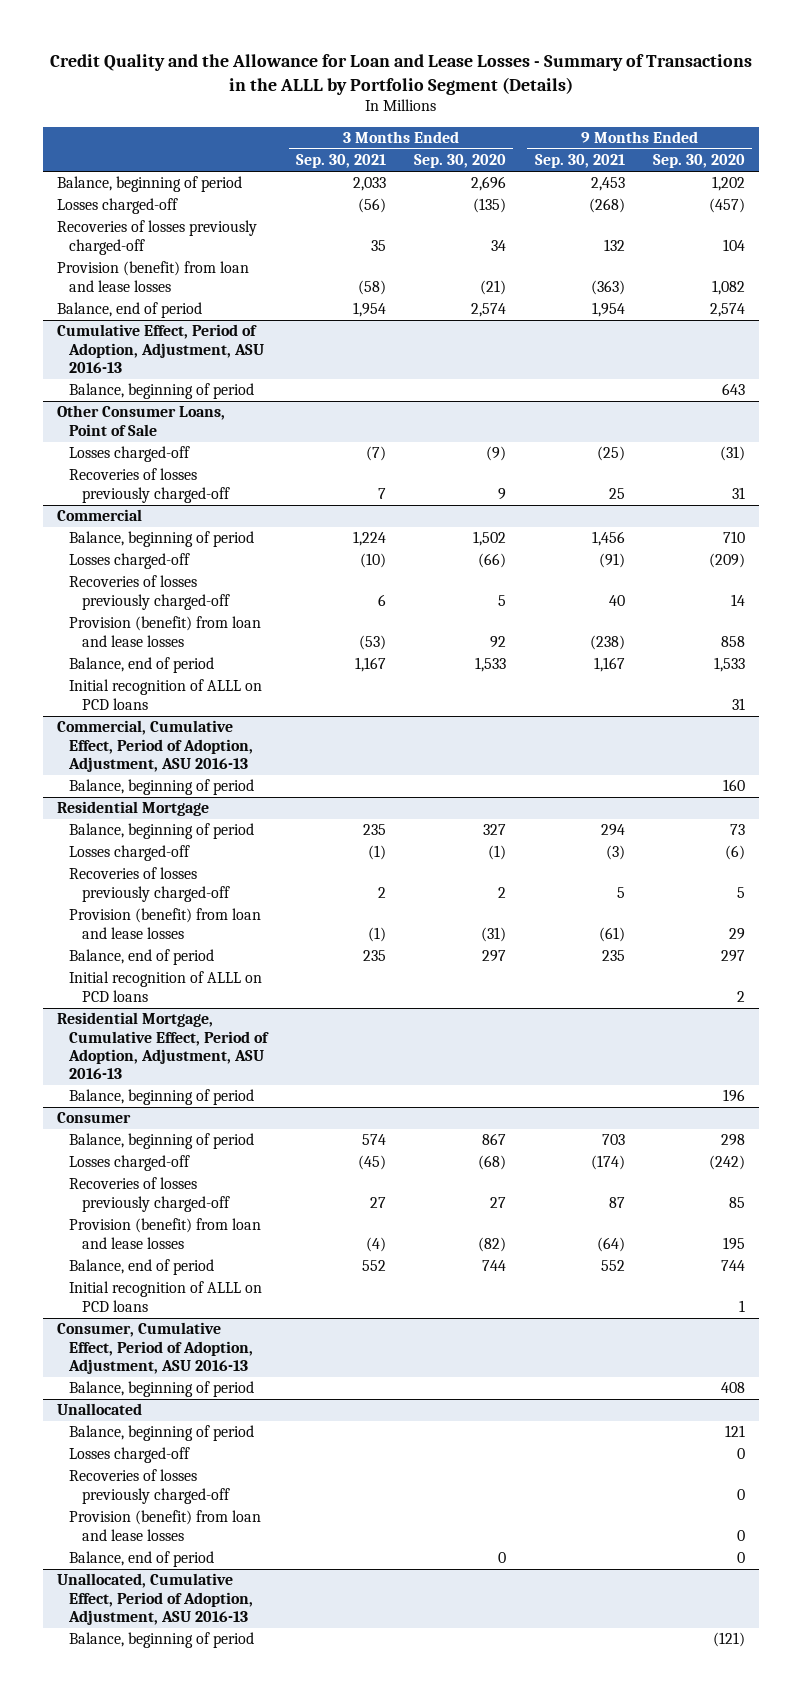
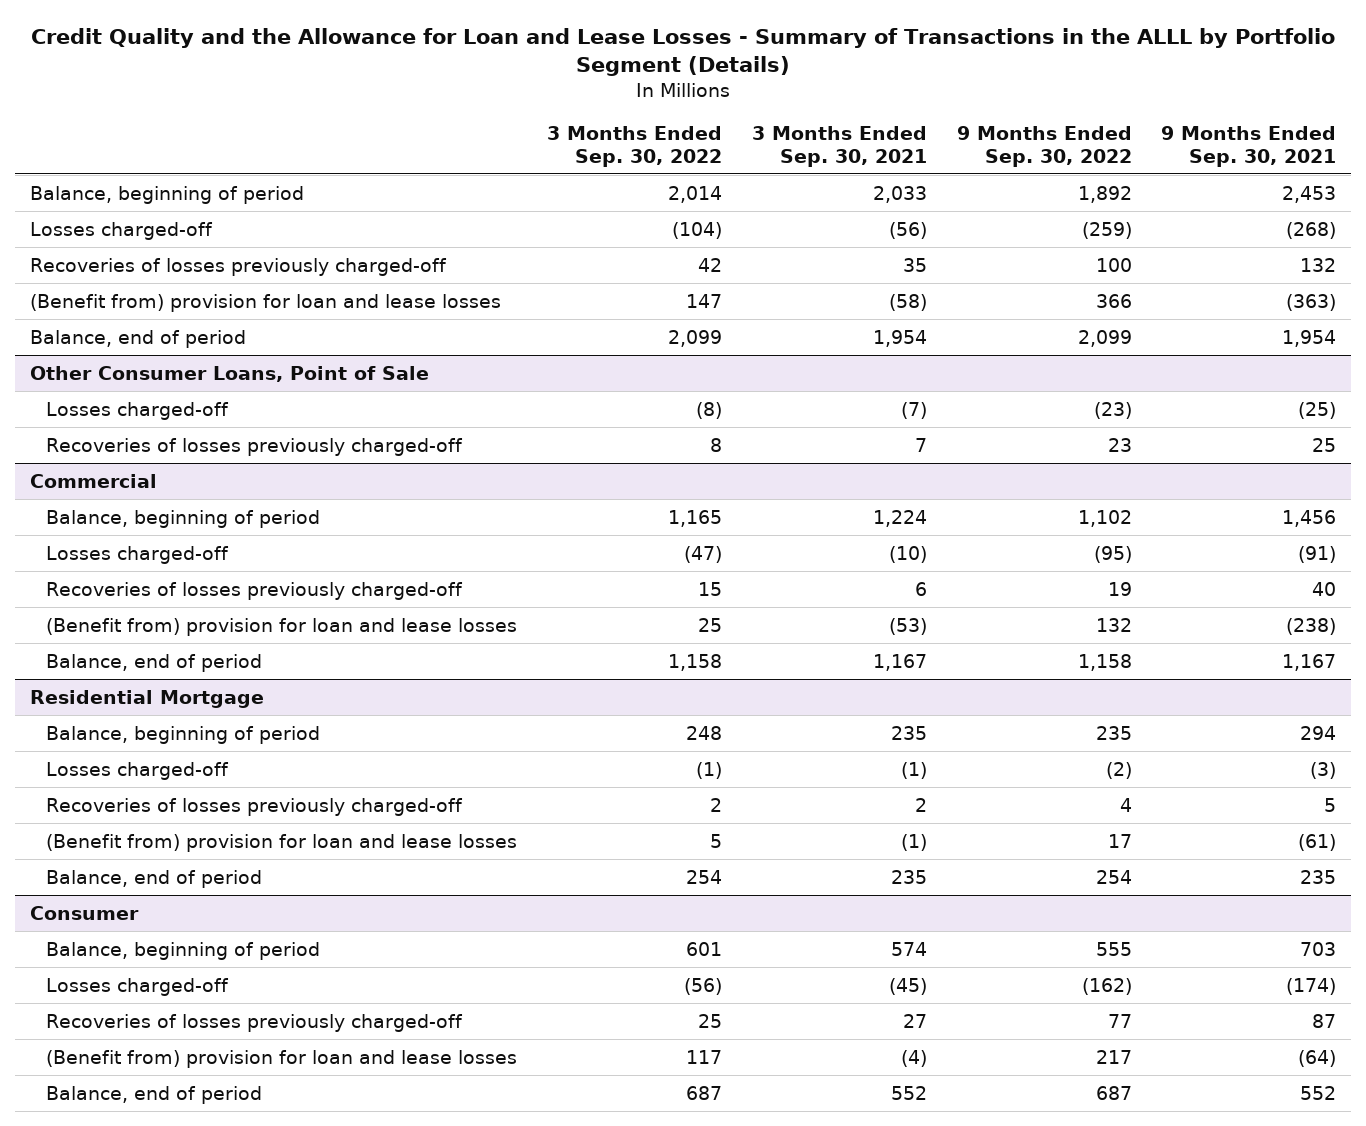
[414,154,507,169] Sep. 30, 2020 -> none
[652,154,745,169] Sep. 30, 2020 -> none
none -> [547,126,723,167] 3 Months Ended Sep. 30, 2022
none -> [956,126,1132,167] 9 Months Ended Sep. 30, 2022
[57,261,250,292] Provision (benefit) from loan and lease losses -> [29,293,501,312] (Benefit from) provision for loan and lease losses
[57,324,265,373] Cumulative Effect, Period of Adoption, Adjustment, ASU 2016-13 -> none
[69,383,255,400] Balance, beginning of period -> none
[69,616,262,647] Provision (benefit) from loan and lease losses -> [46,617,518,636] (Benefit from) provision for loan and lease losses
[69,679,263,710] Initial recognition of ALLL on PCD loans -> none
[57,720,254,772] Commercial, Cumulative Effect, Period of Adoption, Adjustment, ASU 2016-13 -> none
[69,779,255,796] Balance, beginning of period -> none
[69,908,262,939] Provision (benefit) from loan and lease losses -> [46,833,518,852] (Benefit from) provision for loan and lease losses
[69,971,263,1002] Initial recognition of ALLL on PCD loans -> none
[57,1012,270,1080] Residential Mortgage, Cumulative Effect, Period of Adoption, Adjustment, ASU 2016-13 -> none
[69,1089,255,1106] Balance, beginning of period -> none
[69,1218,262,1249] Provision (benefit) from loan and lease losses -> [46,1049,518,1068] (Benefit from) provision for loan and lease losses
[69,1281,263,1312] Initial recognition of ALLL on PCD loans -> none
[57,1322,254,1374] Consumer, Cumulative Effect, Period of Adoption, Adjustment, ASU 2016-13 -> none
[69,1381,255,1398] Balance, beginning of period -> none
[57,1403,143,1416] Unallocated -> none
[69,1425,255,1442] Balance, beginning of period -> none
[69,1447,191,1464] Losses charged-off -> none
[69,1469,230,1504] Recoveries of losses previously charged-off -> none
[69,1510,262,1541] Provision (benefit) from loan and lease losses -> none
[69,1551,215,1568] Balance, end of period -> none
[57,1573,254,1625] Unallocated, Cumulative Effect, Period of Adoption, Adjustment, ASU 2016-13 -> none
[69,1632,255,1649] Balance, beginning of period -> none

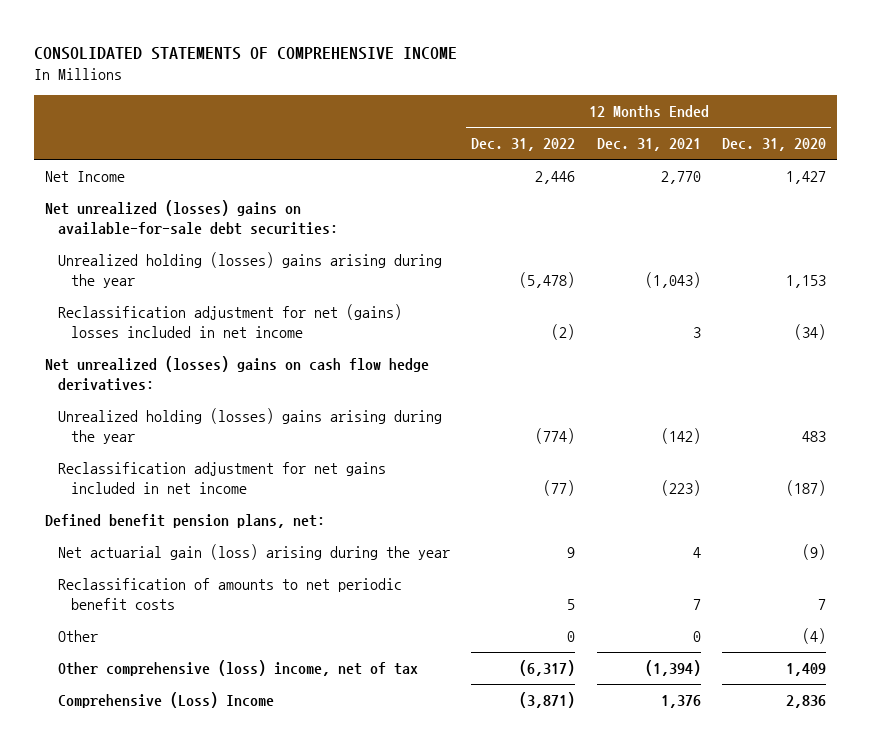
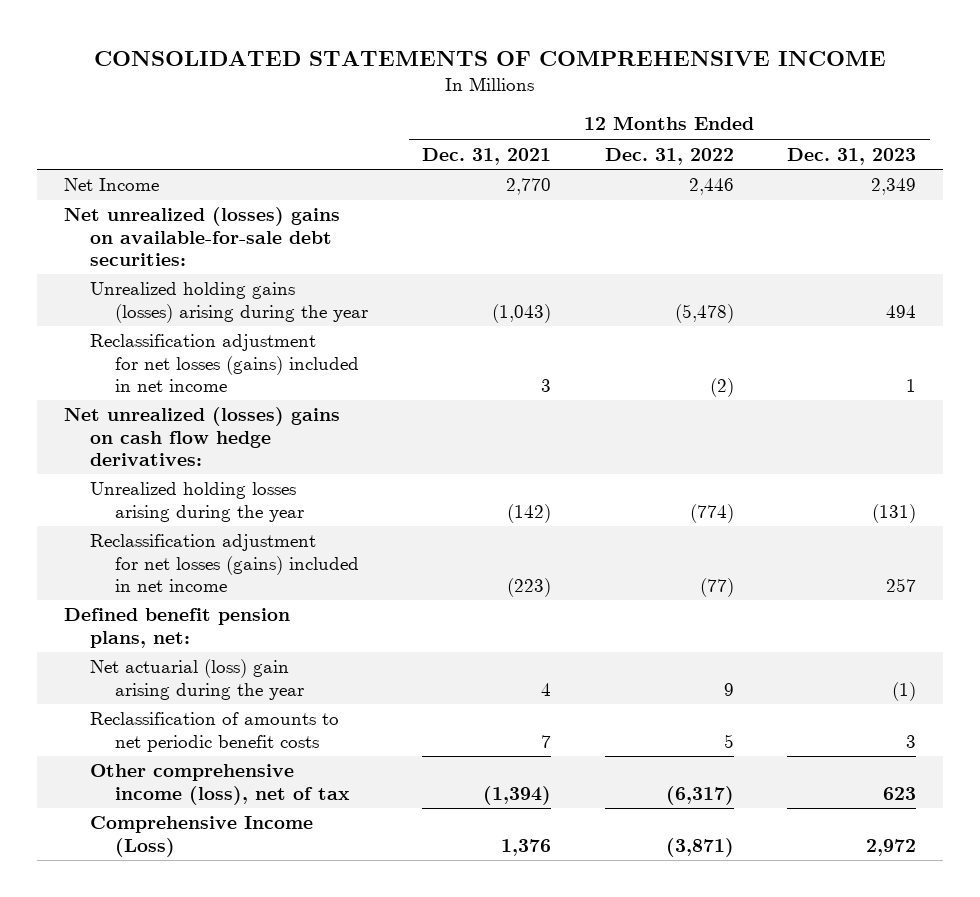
[722,138,827,152] Dec. 31, 2020 -> none
none -> [787,147,917,165] Dec. 31, 2023
[57,252,442,289] Unrealized holding (losses) gains arising during the year -> [89,282,369,323] Unrealized holding gains (losses) arising during the year
[57,304,402,339] Reclassification adjustment for net (gains) losses included in net income -> [89,334,360,392] Reclassification adjustment for net losses (gains) included in net income
[57,408,442,445] Unrealized holding (losses) gains arising during the year -> [89,482,305,522] Unrealized holding losses arising during the year
[57,462,386,495] Reclassification adjustment for net gains included in net income -> [89,534,360,592] Reclassification adjustment for net losses (gains) included in net income
[57,544,450,561] Net actuarial gain (loss) arising during the year -> [89,659,305,700] Net actuarial (loss) gain arising during the year
[57,630,98,643] Other -> none
[57,660,418,677] Other comprehensive (loss) income, net of tax -> [89,764,351,805] Other comprehensive income (loss), net of tax
[57,692,274,709] Comprehensive (Loss) Income -> [89,816,313,857] Comprehensive Income (Loss)

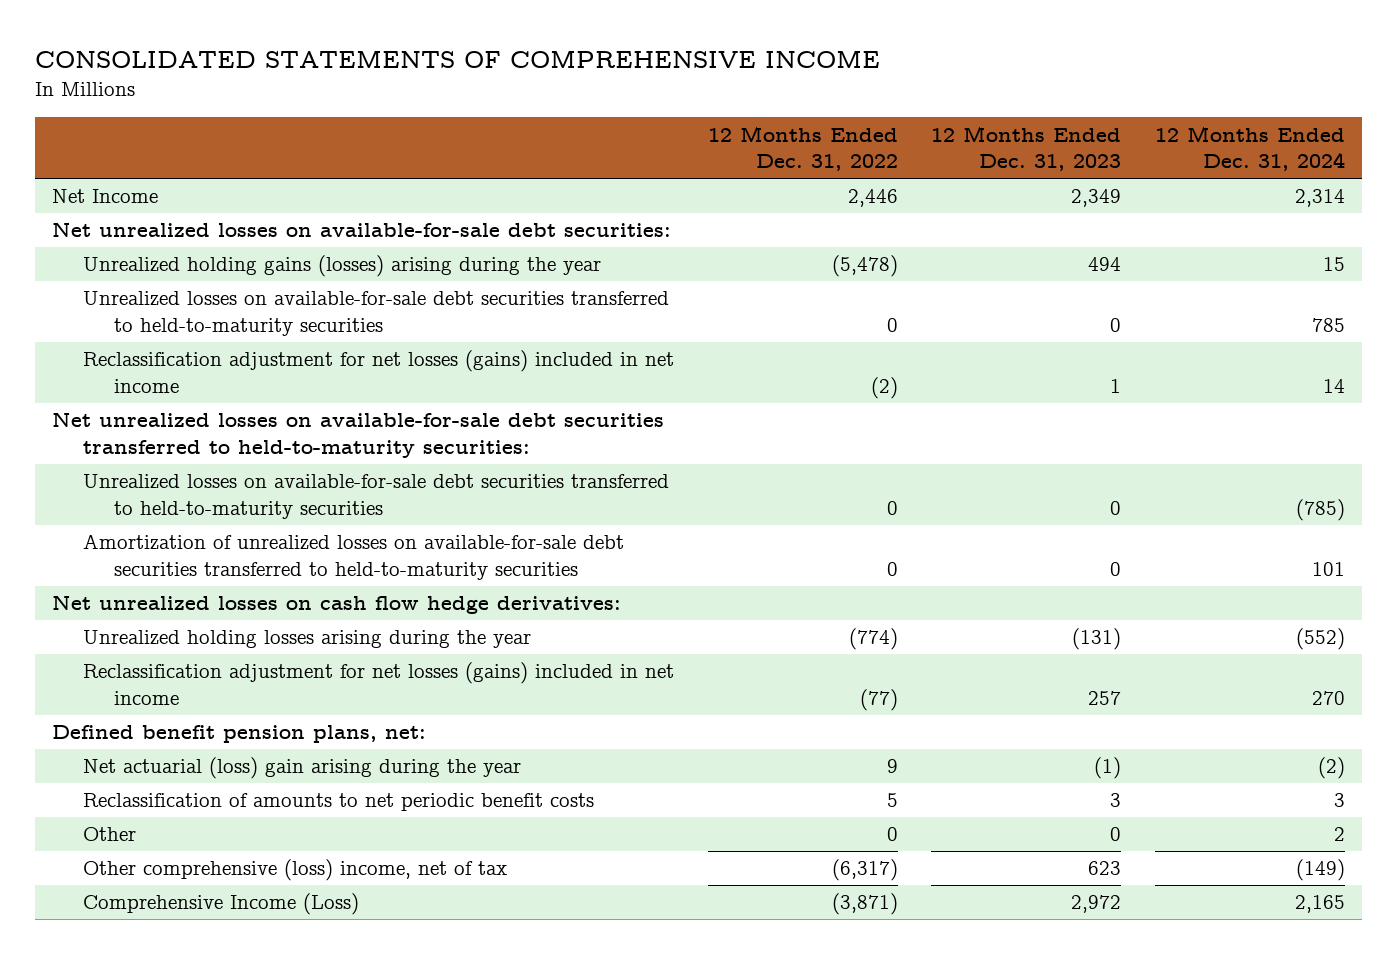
[422,147,552,165] Dec. 31, 2021 -> none
none -> [1154,125,1345,172] 12 Months Ended Dec. 31, 2024
[63,207,340,266] Net unrealized (losses) gains on available-for-sale debt securities: -> [52,222,672,238] Net unrealized losses on available-for-sale debt securities:
none -> [83,291,670,336] Unrealized losses on available-for-sale debt securities transferred to held-to-maturity securities
none -> [52,412,665,458] Net unrealized losses on available-for-sale debt securities transferred to held-to-maturity securities:
none -> [83,474,670,519] Unrealized losses on available-for-sale debt securities transferred to held-to-maturity securities
none -> [83,534,625,580] Amortization of unrealized losses on available-for-sale debt securities transferred to held-to-maturity securities
[63,407,340,466] Net unrealized (losses) gains on cash flow hedge derivatives: -> [52,595,622,615] Net unrealized losses on cash flow hedge derivatives:
none -> [83,827,137,842] Other
[89,764,351,805] Other comprehensive income (loss), net of tax -> [83,859,508,882] Other comprehensive (loss) income, net of tax

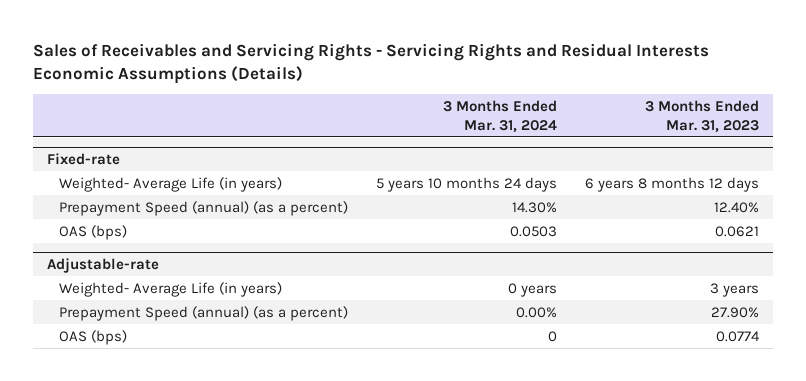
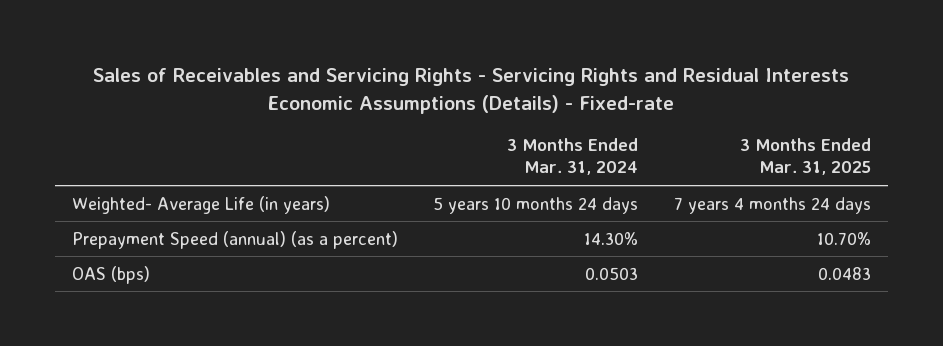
[32,42,709,85] Sales of Receivables and Servicing Rights - Servicing Rights and Residual Interests Economic Assumptions (Details) -> [93,68,850,114] Sales of Receivables and Servicing Rights - Servicing Rights and Residual Interests Economic Assumptions (Details) - Fixed-rate
[644,99,759,133] 3 Months Ended Mar. 31, 2023 -> none
none -> [739,138,871,176] 3 Months Ended Mar. 31, 2025
[46,153,120,166] Fixed-rate -> none
[46,258,159,274] Adjustable-rate -> none
[59,281,283,297] Weighted- Average Life (in years) -> none
[59,305,349,321] Prepayment Speed (annual) (as a percent) -> none
[59,329,128,345] OAS (bps) -> none

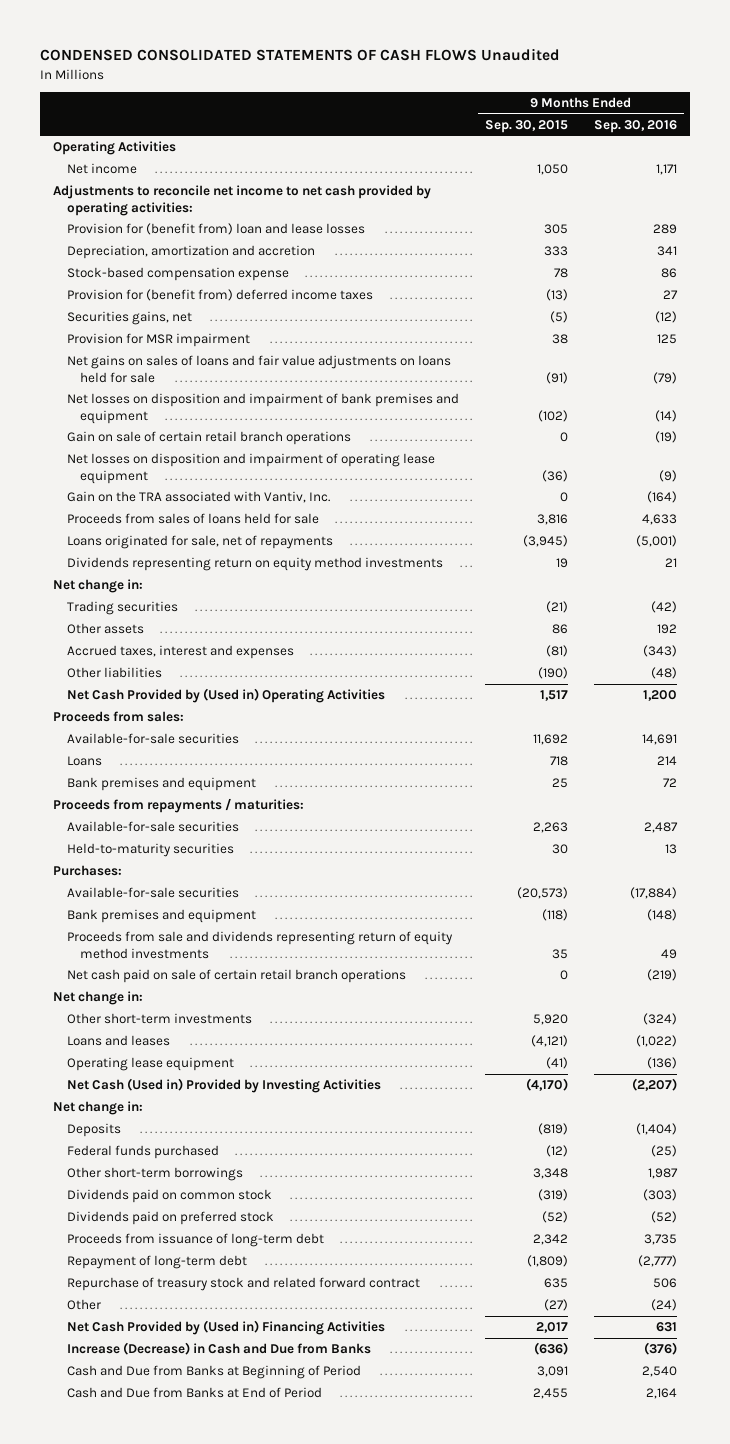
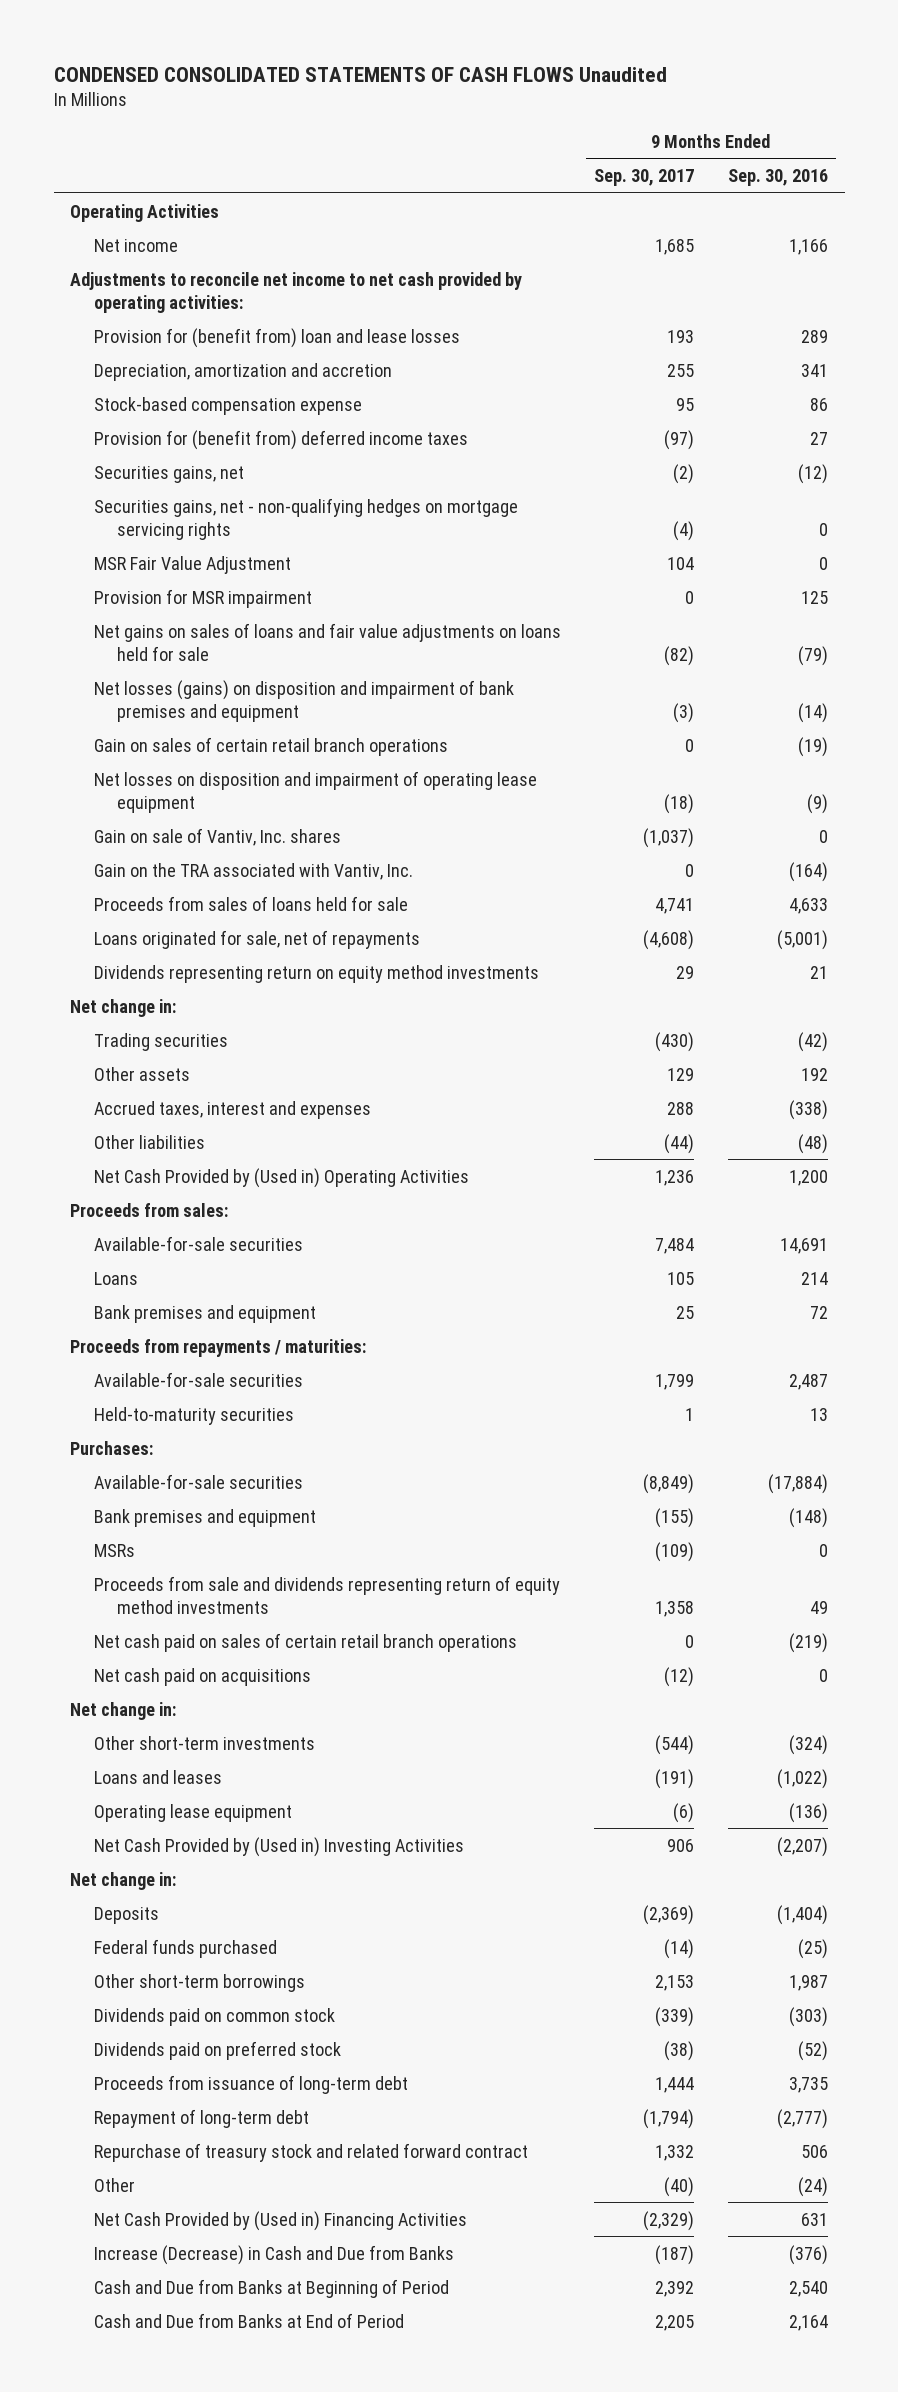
[484,119,568,133] Sep. 30, 2015 -> none
none -> [594,169,695,187] Sep. 30, 2017
[656,164,678,176] 1,171 -> [788,238,828,255] 1,166
none -> [93,497,518,540] Securities gains, net - non-qualifying hedges on mortgage servicing rights
none -> [93,555,291,574] MSR Fair Value Adjustment
[66,393,459,424] Net losses on disposition and impairment of bank premises and equipment -> [93,679,514,722] Net losses (gains) on disposition and impairment of bank premises and equipment
[66,431,351,446] Gain on sale of certain retail branch operations -> [93,736,448,756] Gain on sales of certain retail branch operations
none -> [93,827,341,846] Gain on sale of Vantiv, Inc. shares
[643,645,678,658] (343) -> [788,1099,828,1120] (338)
none -> [93,1543,135,1557] MSRs
[66,969,406,984] Net cash paid on sale of certain retail branch operations -> [93,1632,517,1652] Net cash paid on sales of certain retail branch operations
none -> [93,1667,311,1686] Net cash paid on acquisitions
[66,1078,381,1094] Net Cash (Used in) Provided by Investing Activities -> [93,1836,464,1857] Net Cash Provided by (Used in) Investing Activities

